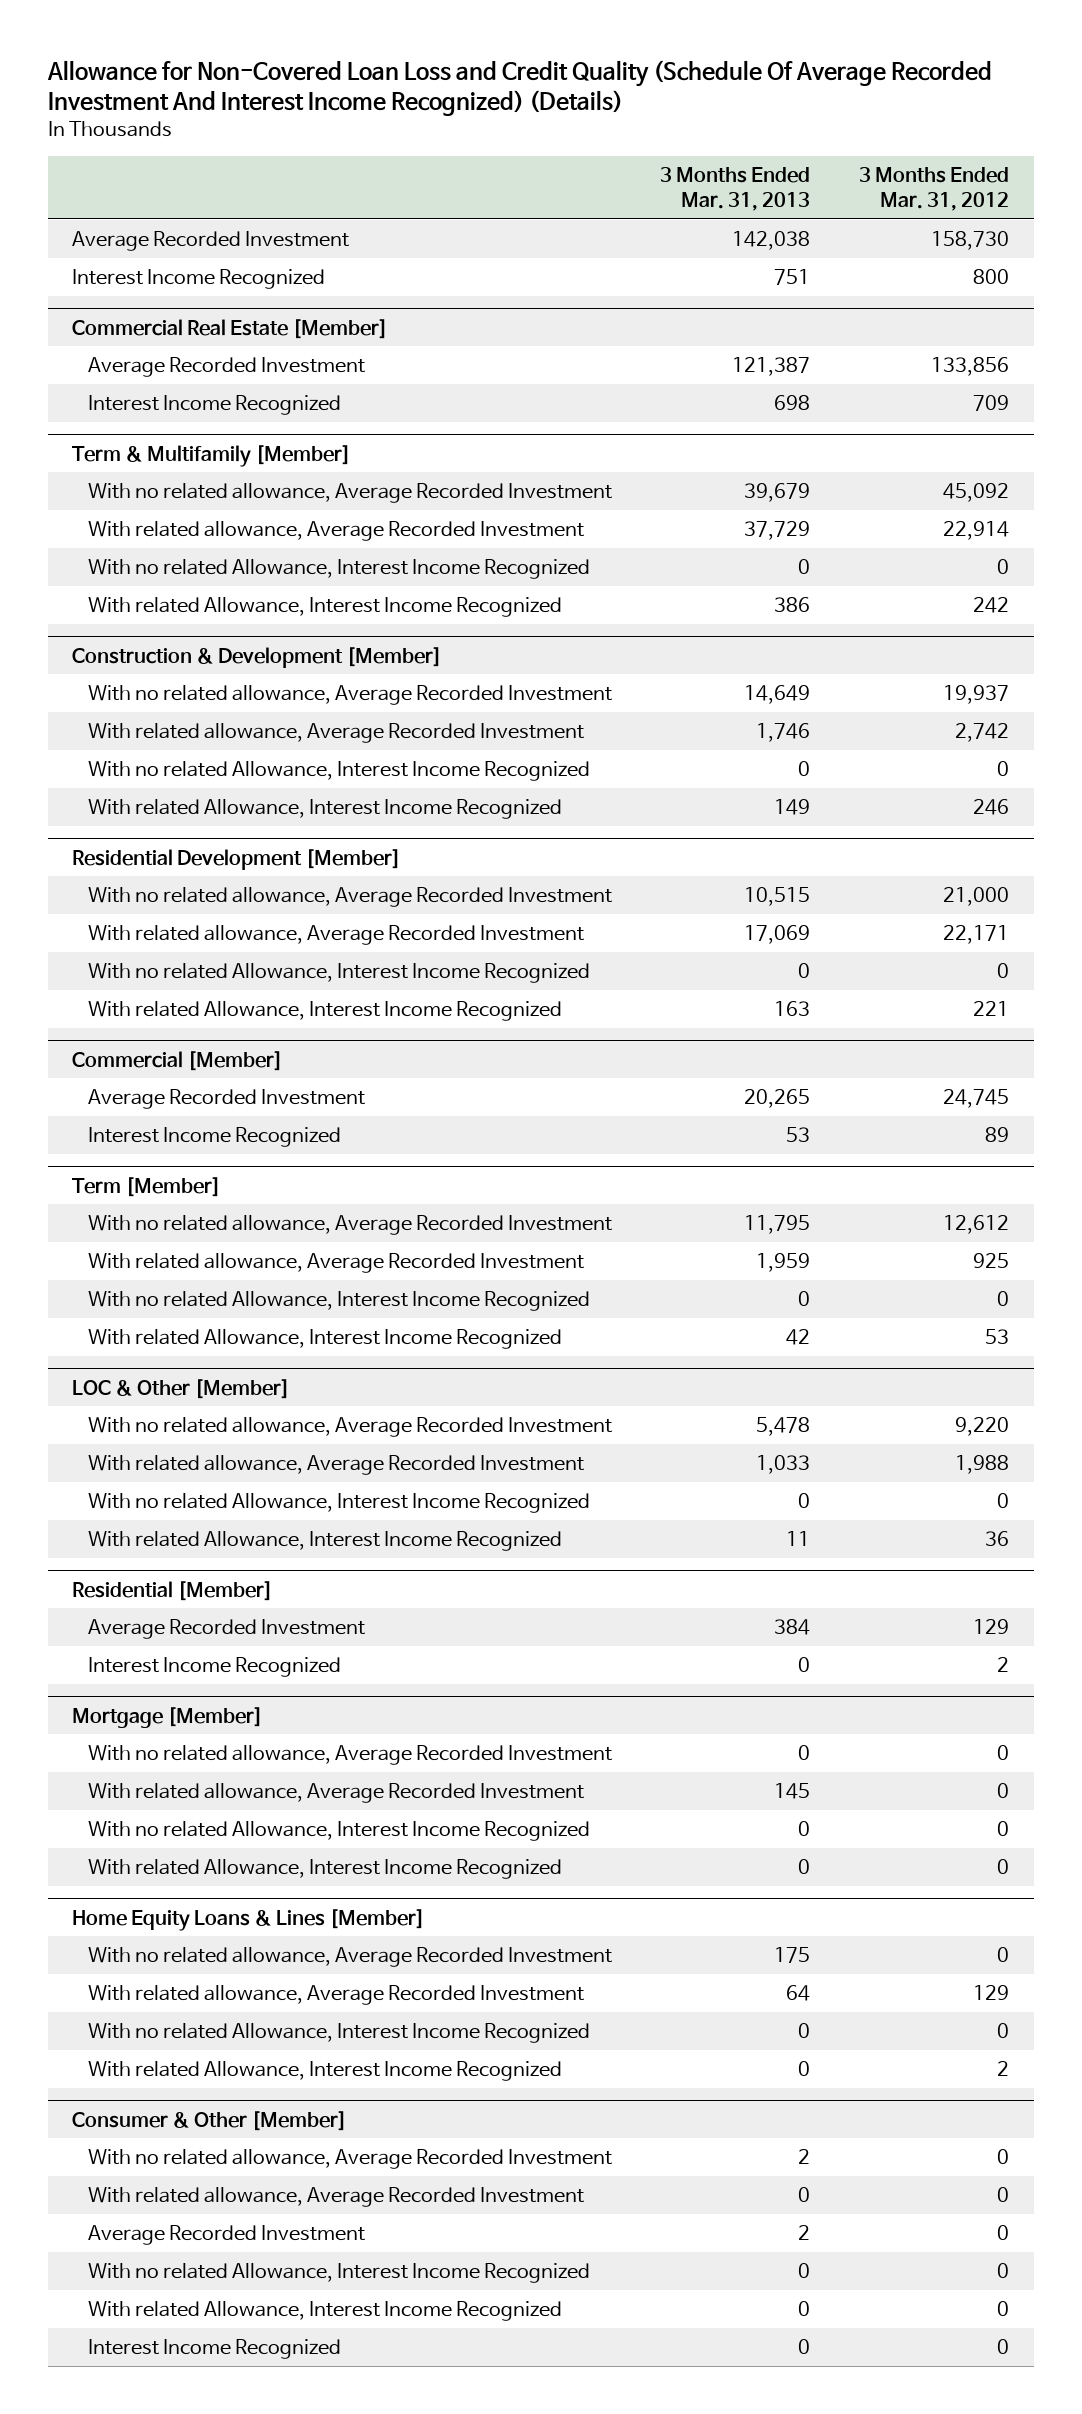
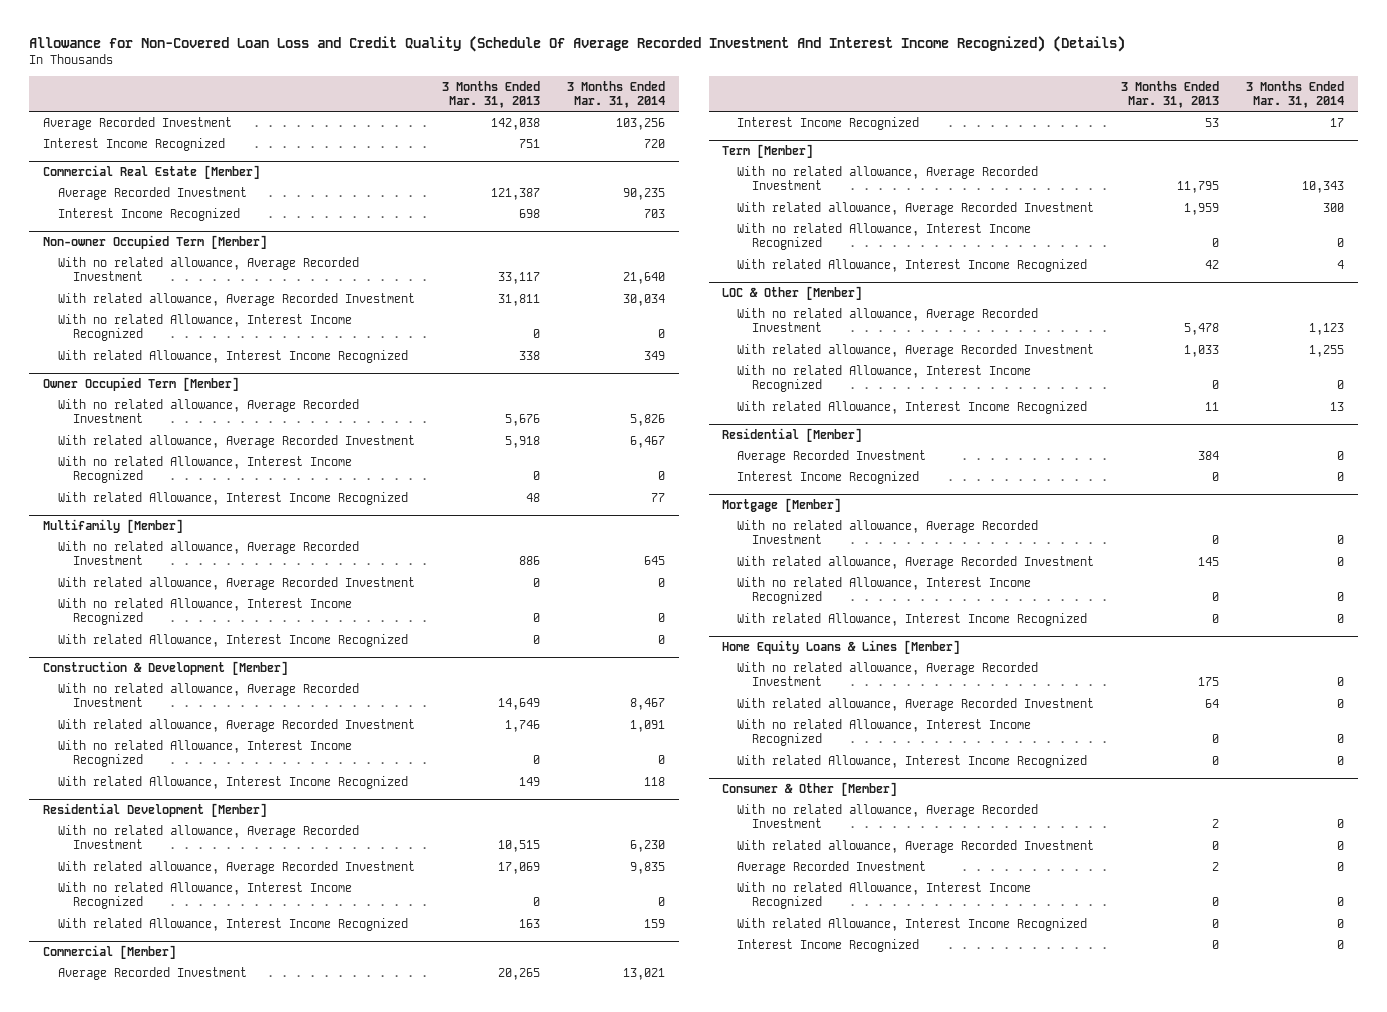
[859,166,1010,212] 3 Months Ended Mar. 31, 2012 -> none
none -> [567,80,666,108] 3 Months Ended Mar. 31, 2014
[72,444,352,467] Term & Multifamily [Member] -> none
none -> [43,234,268,249] Non-owner Occupied Term [Member]
[744,482,811,502] 39,679 -> [498,272,541,285] 33,117
[744,520,811,540] 37,729 -> [498,293,541,306] 31,811
[774,596,811,612] 386 -> [519,350,541,360] 338
none -> [43,376,240,391] Owner Occupied Term [Member]
none -> [57,398,359,424] With no related allowance, Average Recorded Investment
none -> [57,434,415,448] With related allowance, Average Recorded Investment
none -> [57,455,352,484] With no related Allowance, Interest Income Recognized
none -> [57,491,408,505] With related Allowance, Interest Income Recognized
none -> [43,518,184,533] Multifamily [Member]
none -> [57,540,359,566] With no related allowance, Average Recorded Investment
none -> [57,576,415,590] With related allowance, Average Recorded Investment
none -> [57,597,352,626] With no related Allowance, Interest Income Recognized
none -> [57,633,408,647] With related Allowance, Interest Income Recognized

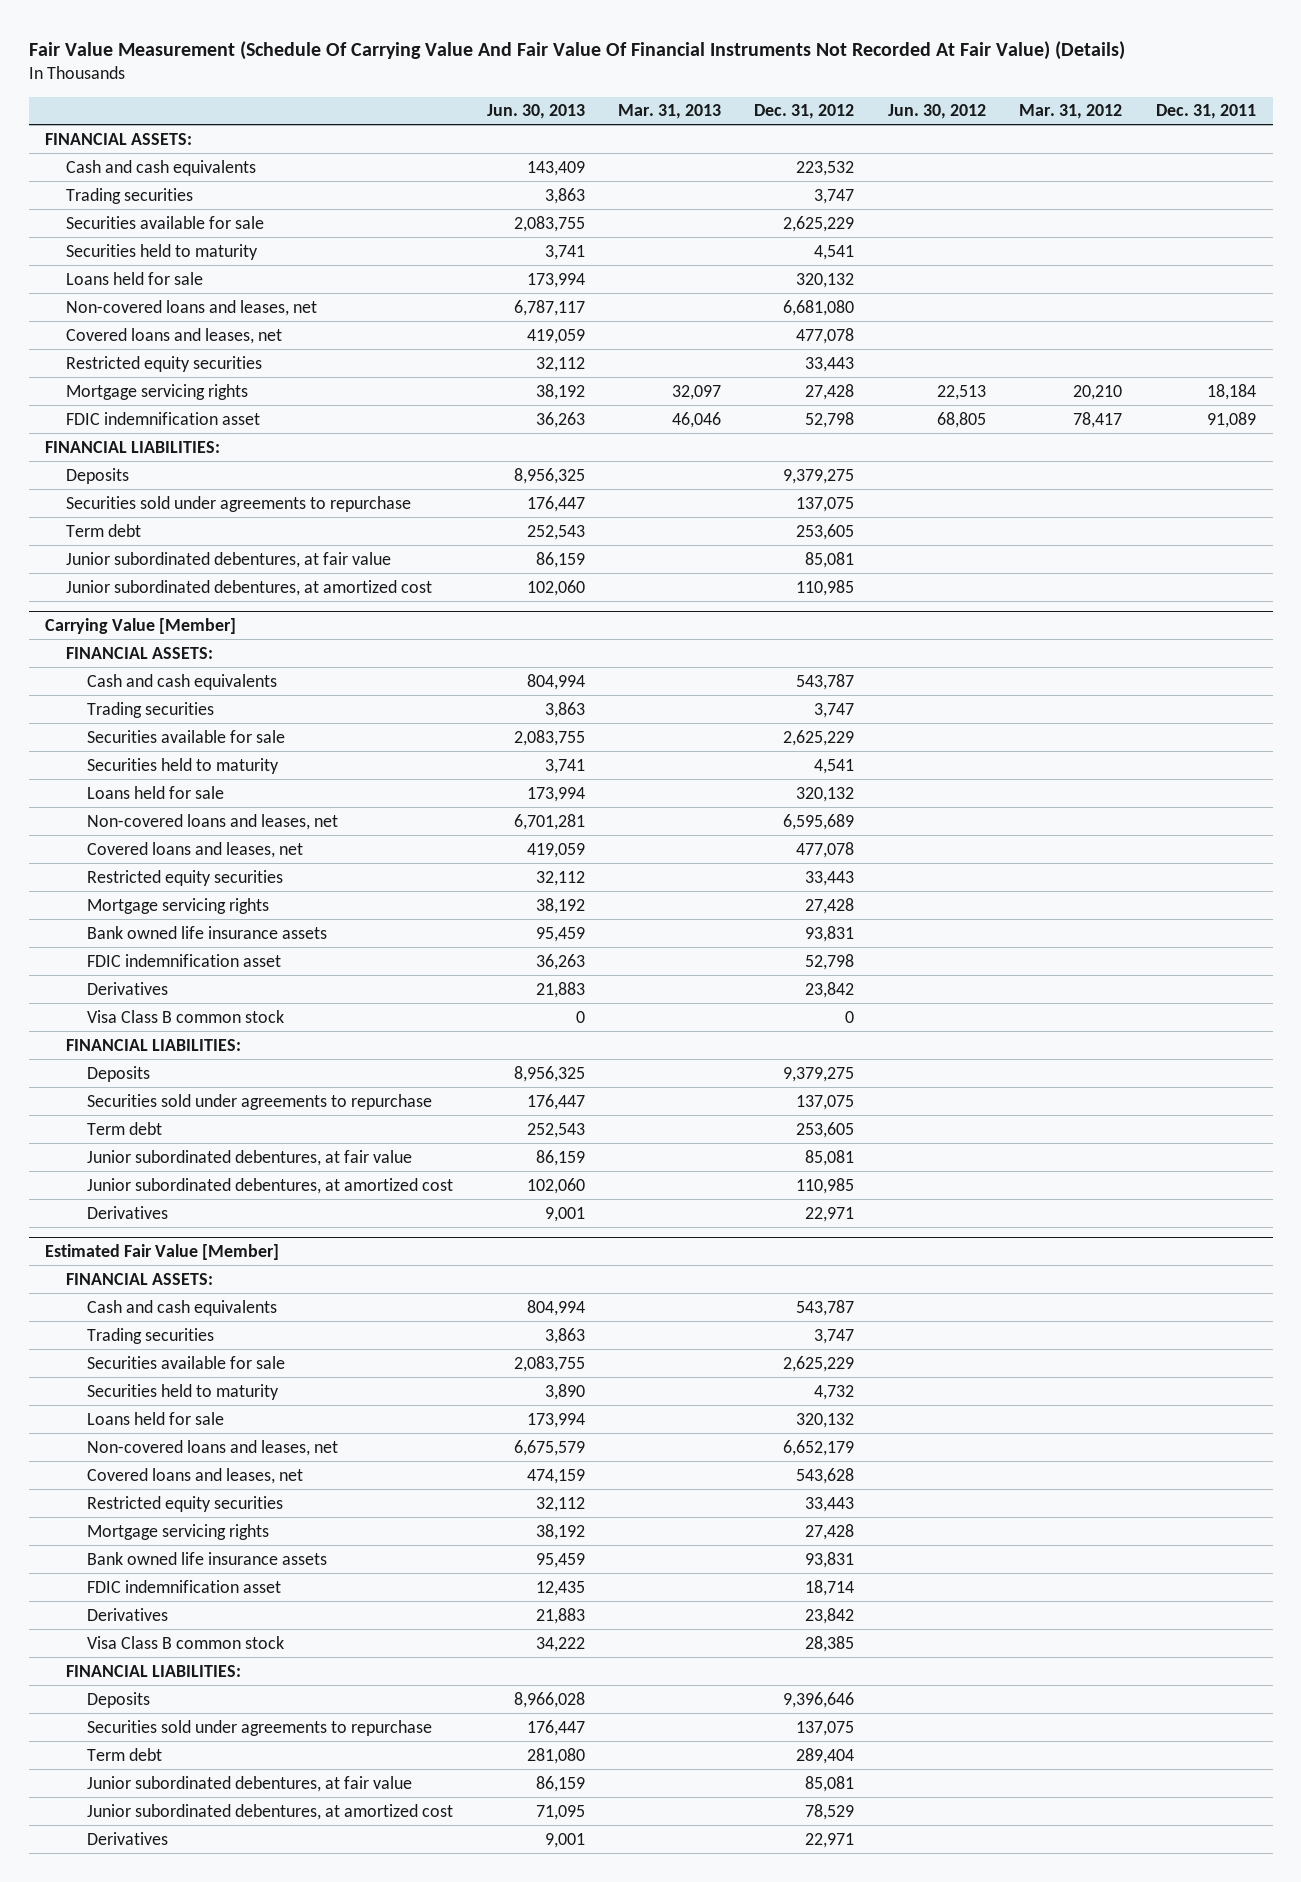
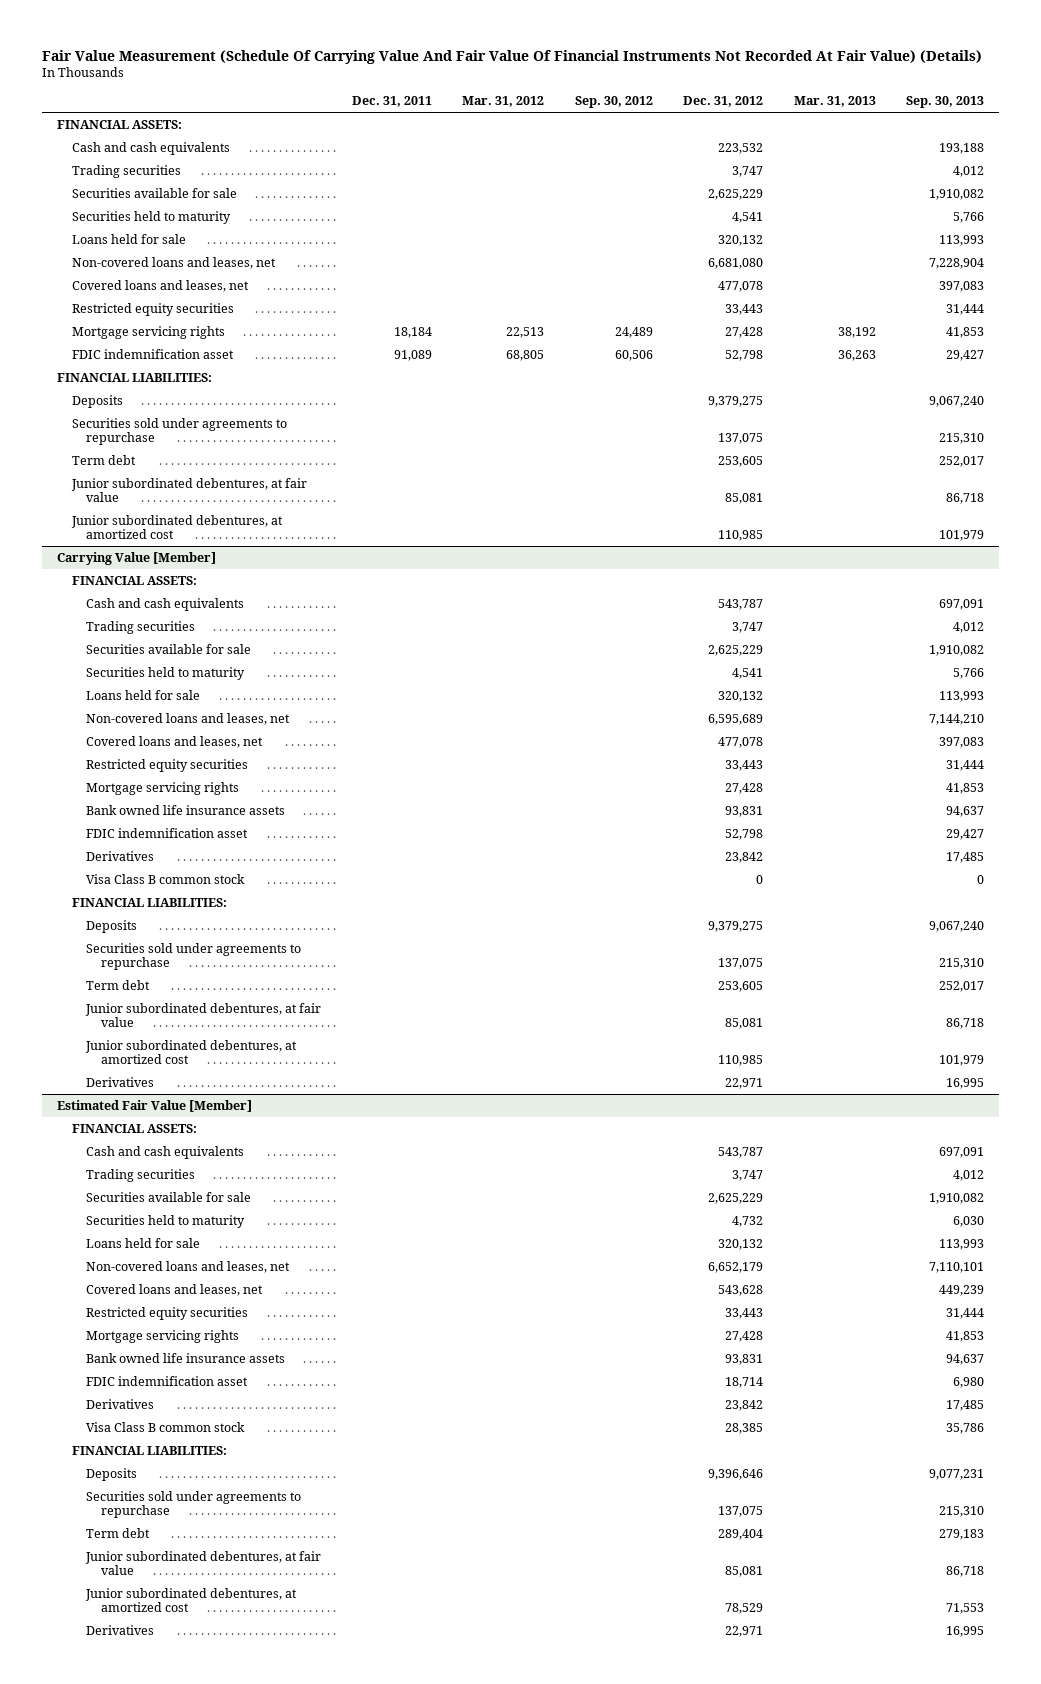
[486,104,585,120] Jun. 30, 2013 -> none
[887,104,986,120] Jun. 30, 2012 -> none
none -> [574,96,653,109] Sep. 30, 2012
none -> [906,96,985,109] Sep. 30, 2013
[672,384,722,400] 32,097 -> [837,326,876,338] 38,192
[1073,384,1123,400] 20,210 -> [506,326,545,338] 22,513
[672,411,722,428] 46,046 -> [837,349,876,361] 36,263
[1073,411,1123,428] 78,417 -> [506,349,545,361] 68,805

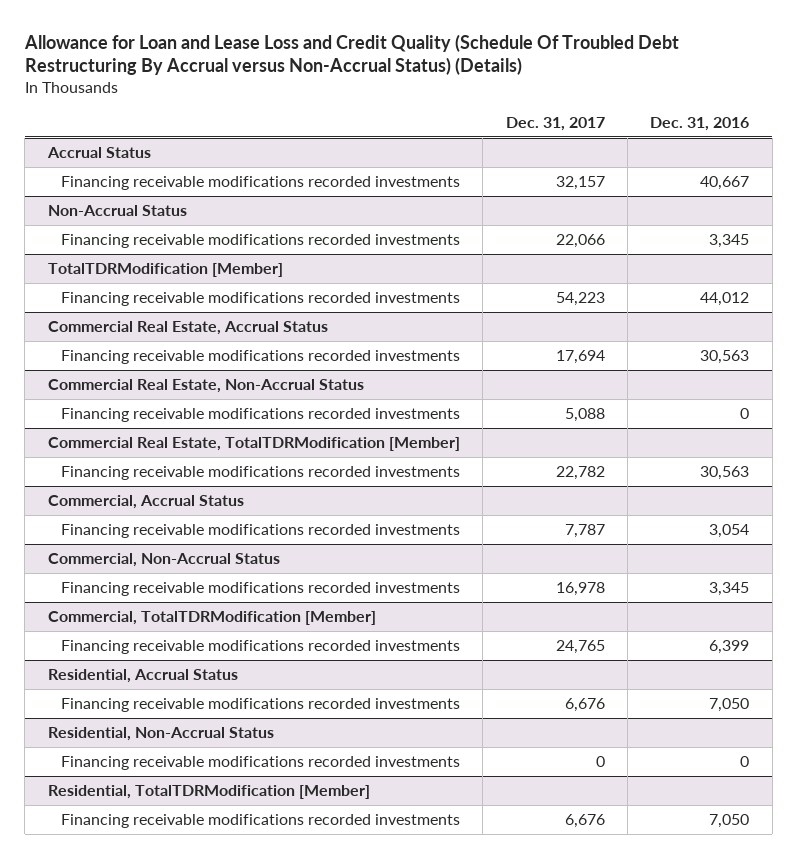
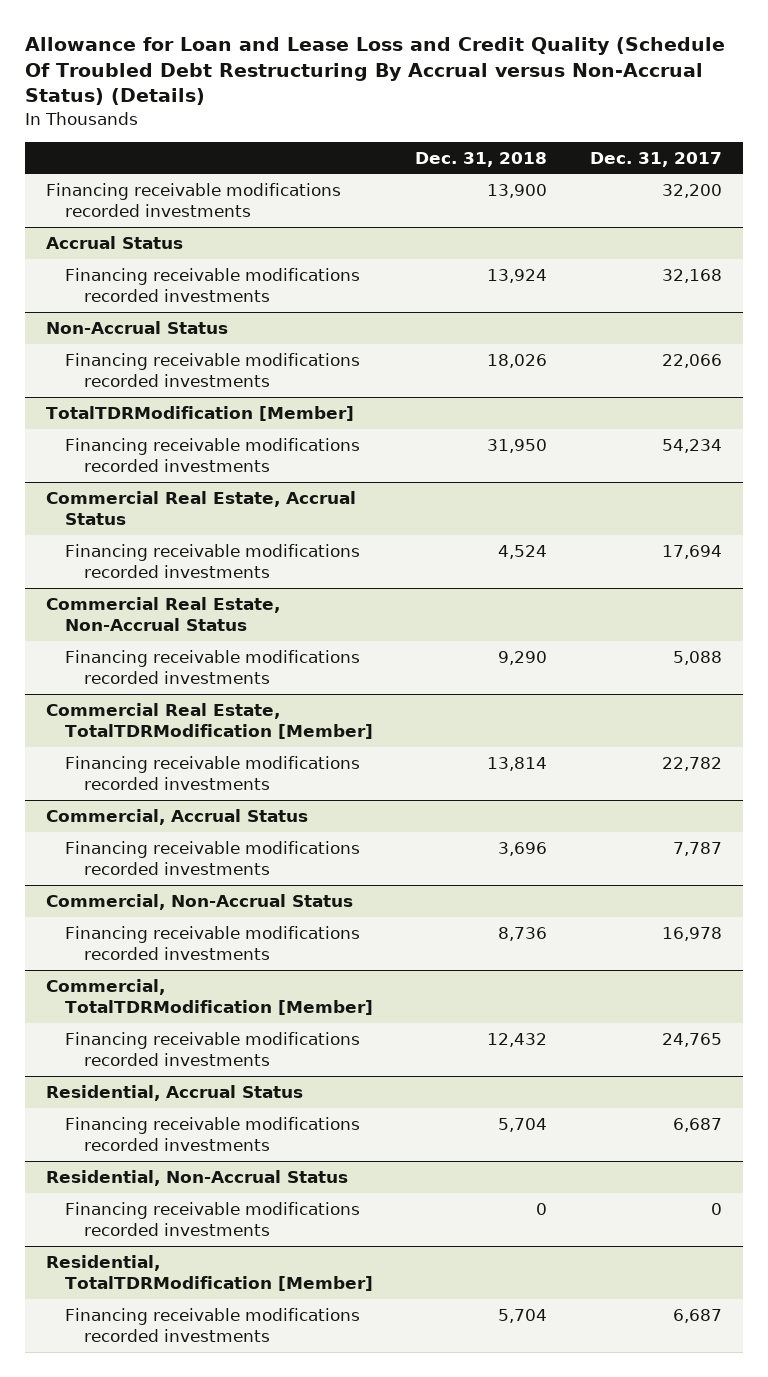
[650,116,750,131] Dec. 31, 2016 -> none
none -> [415,151,548,167] Dec. 31, 2018
none -> [46,182,342,218] Financing receivable modifications recorded investments
[555,175,605,190] 32,157 -> [661,268,722,283] 32,168
[555,291,605,306] 54,223 -> [661,438,722,453] 54,234
[564,697,605,712] 6,676 -> [672,1117,722,1132] 6,687
[564,813,605,828] 6,676 -> [672,1308,722,1323] 6,687

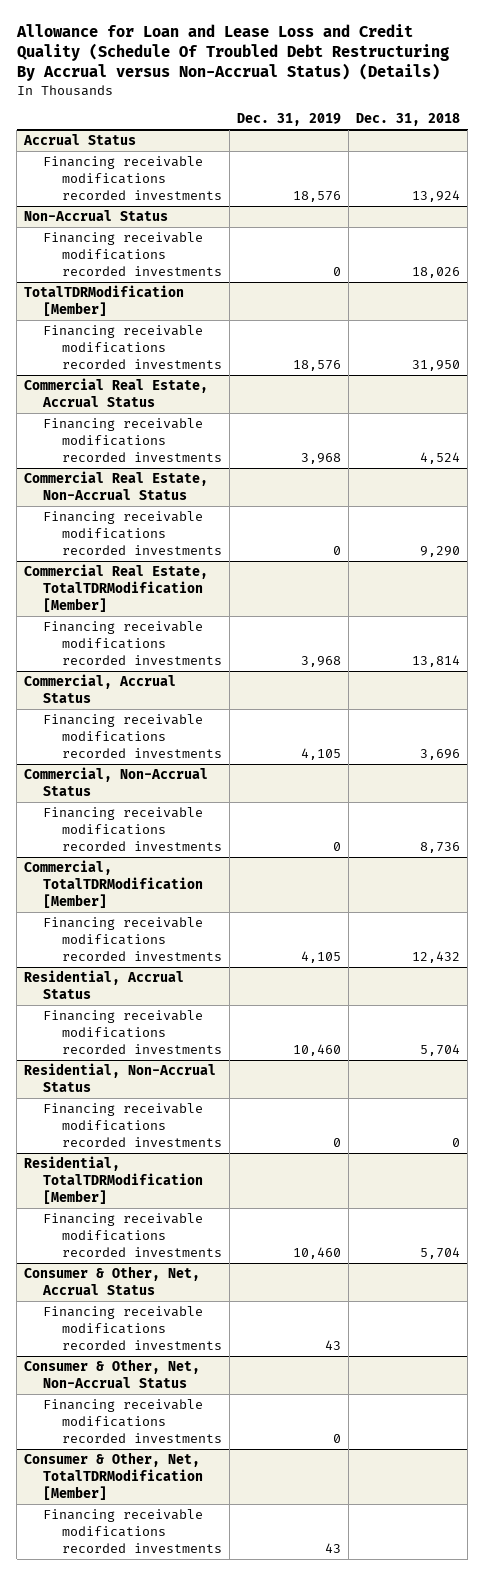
[589,151,722,167] Dec. 31, 2017 -> none
none -> [237,112,342,126] Dec. 31, 2019
[46,182,342,218] Financing receivable modifications recorded investments -> none
none -> [24,1266,201,1295] Consumer & Other, Net, Accrual Status
none -> [43,1306,223,1350] Financing receivable modifications recorded investments
none -> [24,1359,201,1388] Consumer & Other, Net, Non-Accrual Status
none -> [43,1399,223,1443] Financing receivable modifications recorded investments
none -> [24,1452,204,1500] Consumer & Other, Net, TotalTDRModification [Member]
none -> [43,1509,223,1553] Financing receivable modifications recorded investments

